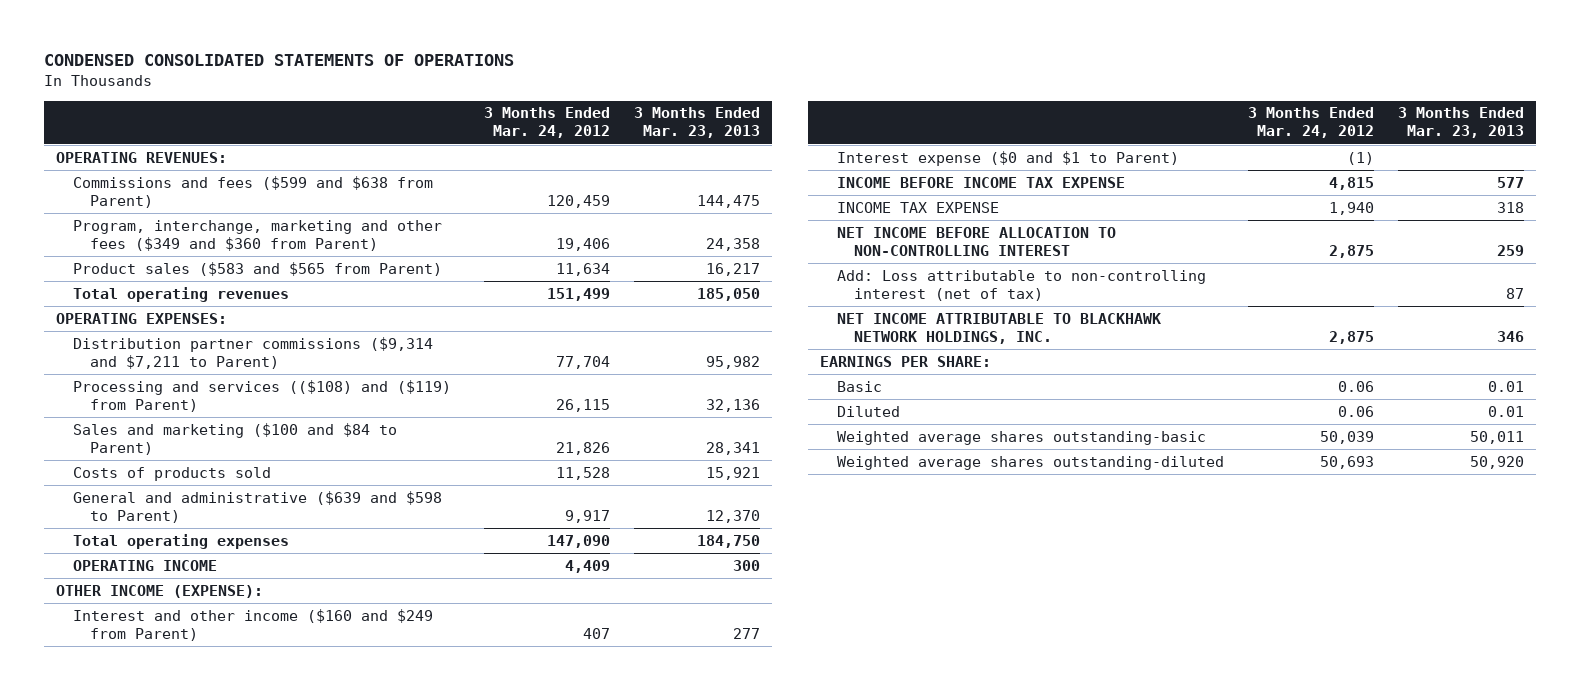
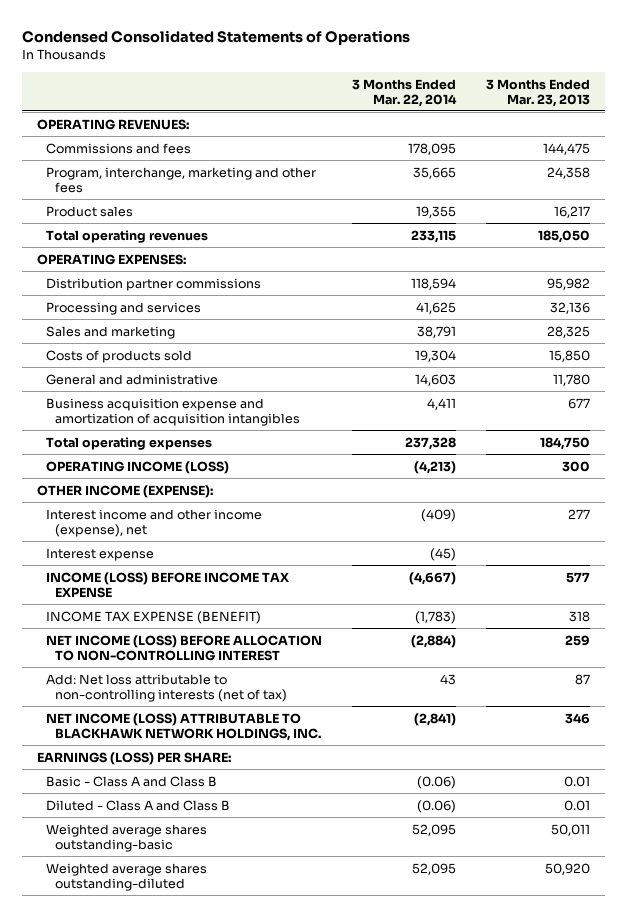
[43,54,514,67] CONDENSED CONSOLIDATED STATEMENTS OF OPERATIONS -> [22,30,411,46] Condensed Consolidated Statements of Operations
[483,107,610,139] 3 Months Ended Mar. 24, 2012 -> none
none -> [352,78,458,107] 3 Months Ended Mar. 22, 2014
[72,175,433,208] Commissions and fees ($599 and $638 from Parent) -> [46,142,192,154] Commissions and fees
[72,219,442,251] Program, interchange, marketing and other fees ($349 and $360 from Parent) -> [46,166,317,193] Program, interchange, marketing and other fees
[72,261,442,276] Product sales ($583 and $565 from Parent) -> [46,205,134,217] Product sales
[72,336,433,369] Distribution partner commissions ($9,314 and $7,211 to Parent) -> [46,277,262,291] Distribution partner commissions
[72,379,451,412] Processing and services (($108) and ($119) from Parent) -> [46,301,202,315] Processing and services
[72,422,397,455] Sales and marketing ($100 and $84 to Parent) -> [46,325,176,339] Sales and marketing
[705,441,760,455] 28,341 -> [547,325,591,338] 28,325
[705,466,760,480] 15,921 -> [549,349,591,362] 15,850
[72,490,442,523] General and administrative ($639 and $598 to Parent) -> [46,373,219,385] General and administrative
[705,509,760,523] 12,370 -> [553,373,591,386] 11,780
none -> [46,397,301,426] Business acquisition expense and amortization of acquisition intangibles
[72,559,217,571] OPERATING INCOME -> [46,460,230,474] OPERATING INCOME (LOSS)
[72,608,433,641] Interest and other income ($160 and $249 from Parent) -> [46,508,263,537] Interest income and other income (expense), net
[836,150,1179,166] Interest expense ($0 and $1 to Parent) -> [46,547,155,561] Interest expense
[836,176,1125,188] INCOME BEFORE INCOME TAX EXPENSE -> [46,571,290,598] INCOME (LOSS) BEFORE INCOME TAX EXPENSE
[836,201,999,213] INCOME TAX EXPENSE -> [46,610,262,624] INCOME TAX EXPENSE (BENEFIT)
[836,226,1116,256] NET INCOME BEFORE ALLOCATION TO NON-CONTROLLING INTEREST -> [46,634,323,661] NET INCOME (LOSS) BEFORE ALLOCATION TO NON-CONTROLLING INTEREST
[836,269,1206,301] Add: Loss attributable to non-controlling interest (net of tax) -> [46,673,288,702] Add: Net loss attributable to non-controlling interests (net of tax)
[836,312,1161,344] NET INCOME ATTRIBUTABLE TO BLACKHAWK NETWORK HOLDINGS, INC. -> [46,712,322,741] NET INCOME (LOSS) ATTRIBUTABLE TO BLACKHAWK NETWORK HOLDINGS, INC.
[819,355,991,367] EARNINGS PER SHARE: -> [37,751,232,765] EARNINGS (LOSS) PER SHARE:
[836,380,882,392] Basic -> [46,775,218,787] Basic - Class A and Class B
[836,405,900,417] Diluted -> [46,799,231,811] Diluted - Class A and Class B

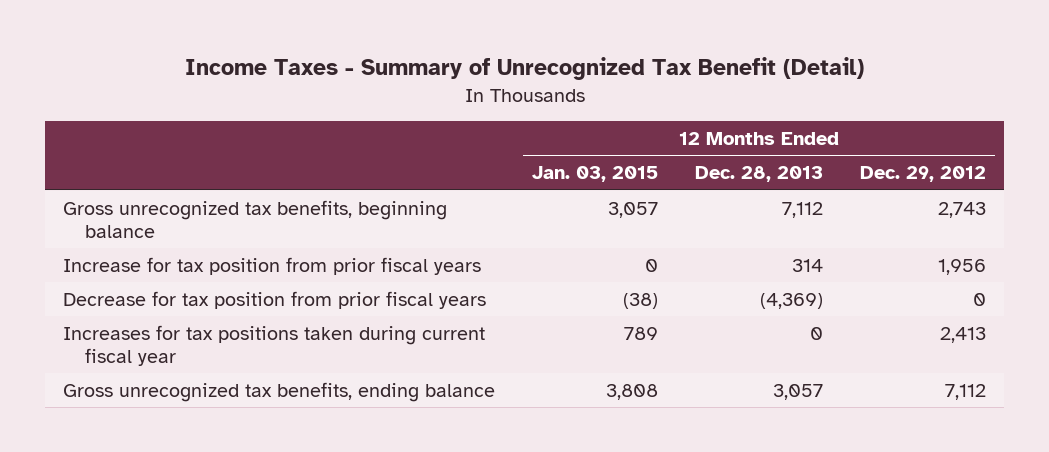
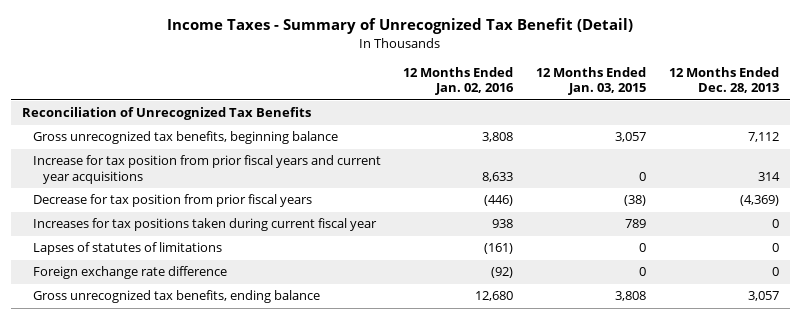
[859,166,986,183] Dec. 29, 2012 -> none
none -> [403,66,515,96] 12 Months Ended Jan. 02, 2016
none -> [22,107,312,121] Reconciliation of Unrecognized Tax Benefits
[63,256,482,275] Increase for tax position from prior fiscal years -> [32,155,381,184] Increase for tax position from prior fiscal years and current year acquisitions
none -> [32,242,222,256] Lapses of statutes of limitations
none -> [32,266,227,280] Foreign exchange rate difference

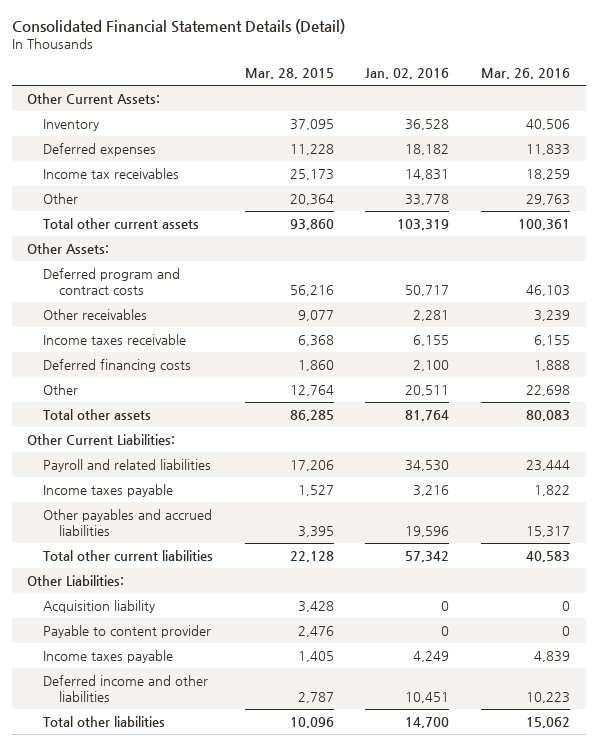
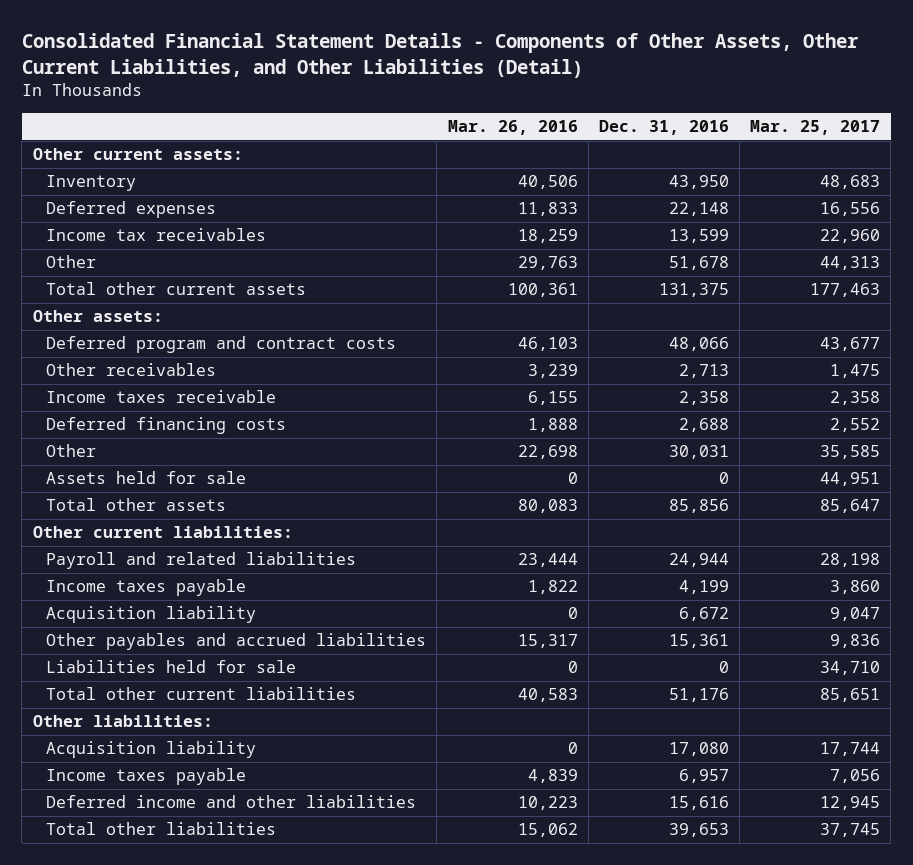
[11,18,345,34] Consolidated Financial Statement Details (Detail) -> [21,32,859,78] Consolidated Financial Statement Details - Components of Other Assets, Other Current Liabilities, and Other Liabilities (Detail)
[244,68,334,80] Mar. 28, 2015 -> none
[365,68,450,80] Jan. 02, 2016 -> none
none -> [598,120,729,136] Dec. 31, 2016
none -> [750,120,881,136] Mar. 25, 2017
[27,92,161,104] Other Current Assets: -> [32,148,243,161] Other current assets:
[27,242,110,254] Other Assets: -> [32,310,163,323] Other assets:
none -> [46,471,247,485] Assets held for sale
[27,433,176,445] Other Current Liabilities: -> [32,526,293,539] Other current liabilities:
none -> [46,606,257,624] Acquisition liability
none -> [46,660,297,674] Liabilities held for sale
[27,574,125,586] Other Liabilities: -> [32,715,213,728] Other liabilities:
[42,624,211,638] Payable to content provider -> none

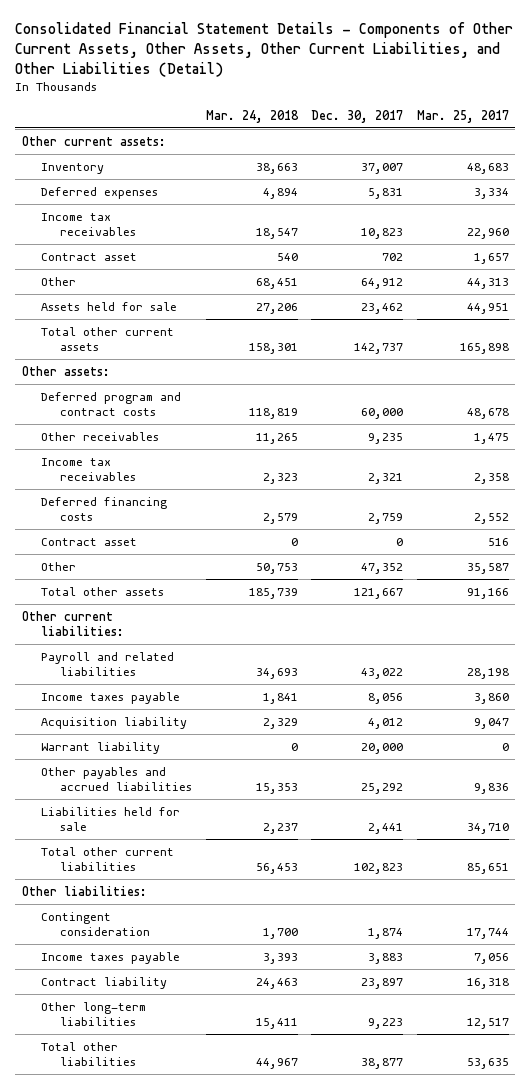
[21,32,859,78] Consolidated Financial Statement Details - Components of Other Assets, Other Current Liabilities, and Other Liabilities (Detail) -> [14,22,513,77] Consolidated Financial Statement Details - Components of Other Current Assets, Other Assets, Other Current Liabilities, and Other Liabilities (Detail)
[447,120,578,136] Mar. 26, 2016 -> none
[598,120,729,136] Dec. 31, 2016 -> none
none -> [205,109,299,123] Mar. 24, 2018
none -> [311,109,404,123] Dec. 30, 2017
[820,202,881,217] 16,556 -> [473,187,509,199] 3,334
none -> [40,252,137,261] Contract asset
[46,471,247,485] Assets held for sale -> [40,301,177,311] Assets held for sale
[810,283,881,298] 177,463 -> [459,342,509,354] 165,898
[820,337,881,352] 43,677 -> [466,407,509,419] 48,678
[46,390,277,404] Income taxes receivable -> [40,457,137,481] Income tax receivables
none -> [40,537,137,546] Contract asset
[820,445,881,460] 35,585 -> [466,562,509,574] 35,587
[820,499,881,514] 85,647 -> [466,587,509,599] 91,166
none -> [40,741,160,754] Warrant liability
[46,741,257,759] Acquisition liability -> [40,911,151,936] Contingent consideration
none -> [40,976,167,989] Contract liability
[46,795,417,809] Deferred income and other liabilities -> [40,1001,146,1026] Other long-term liabilities
[820,796,881,811] 12,945 -> [466,1017,509,1029] 12,517
[820,823,881,838] 37,745 -> [466,1057,509,1069] 53,635

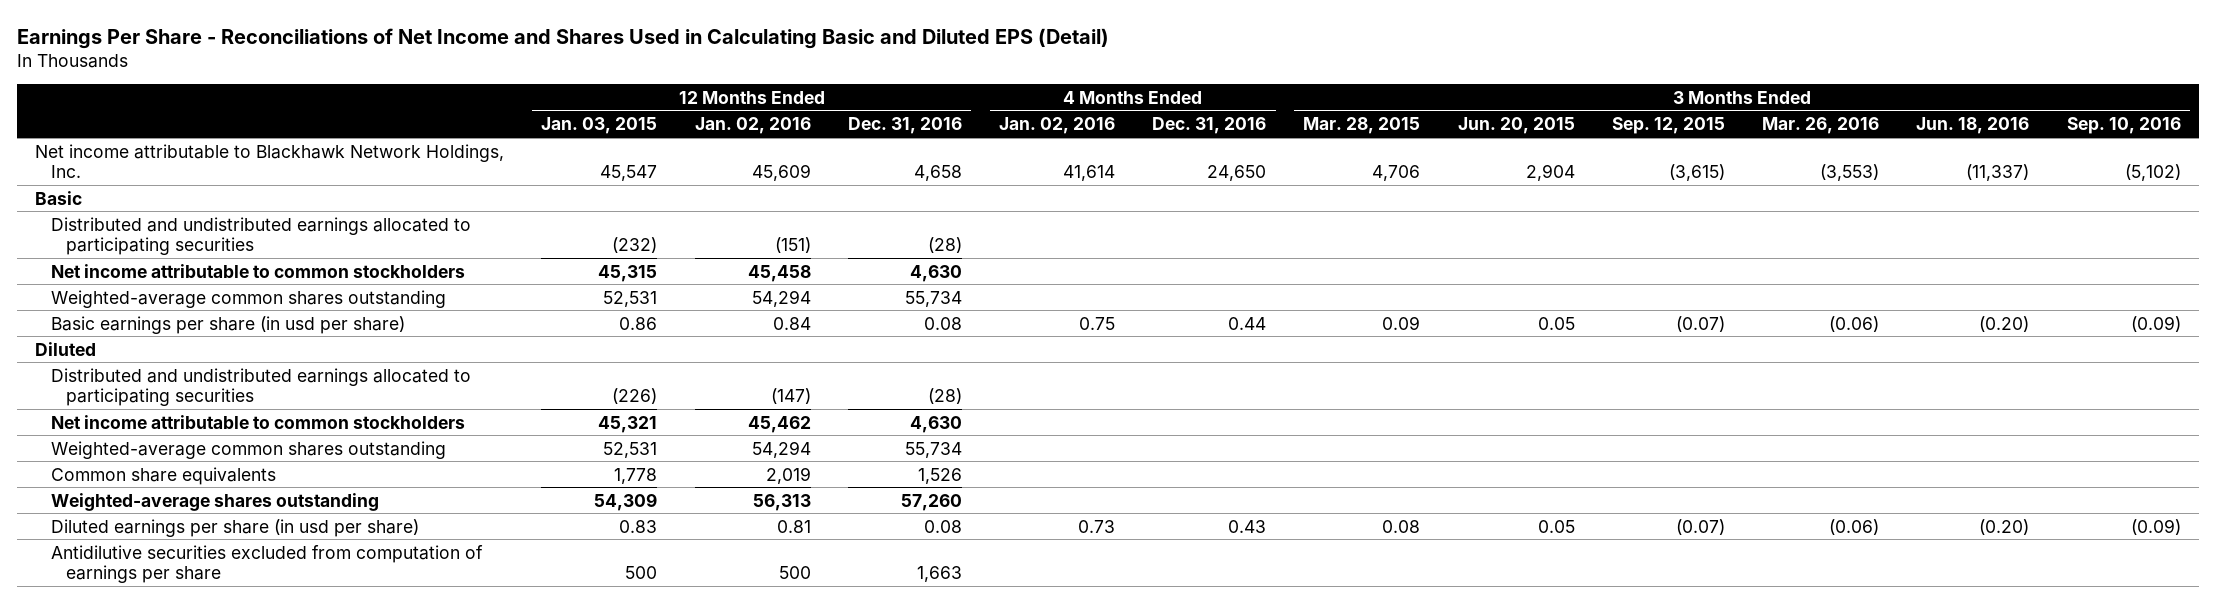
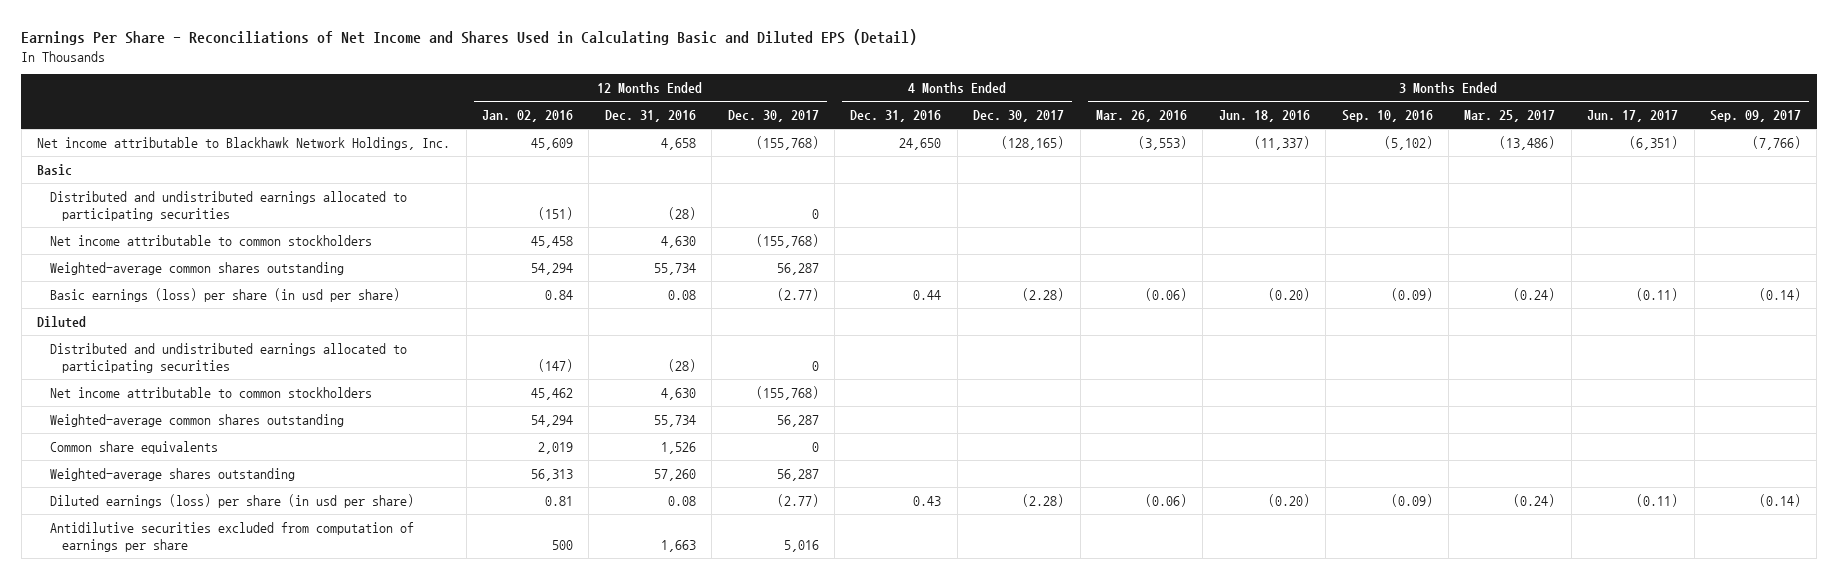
[541,117,658,135] Jan. 03, 2015 -> none
[999,117,1116,135] Jan. 02, 2016 -> none
[1303,117,1421,135] Mar. 28, 2015 -> none
[1457,117,1575,135] Jun. 20, 2015 -> none
[1611,117,1725,135] Sep. 12, 2015 -> none
none -> [727,110,819,123] Dec. 30, 2017
none -> [973,110,1065,123] Dec. 30, 2017
none -> [1464,110,1556,123] Mar. 25, 2017
none -> [1587,110,1679,123] Jun. 17, 2017
none -> [1709,110,1801,123] Sep. 09, 2017
[50,315,405,334] Basic earnings per share (in usd per share) -> [49,287,400,302] Basic earnings (loss) per share (in usd per share)
[50,518,419,537] Diluted earnings per share (in usd per share) -> [49,493,414,508] Diluted earnings (loss) per share (in usd per share)

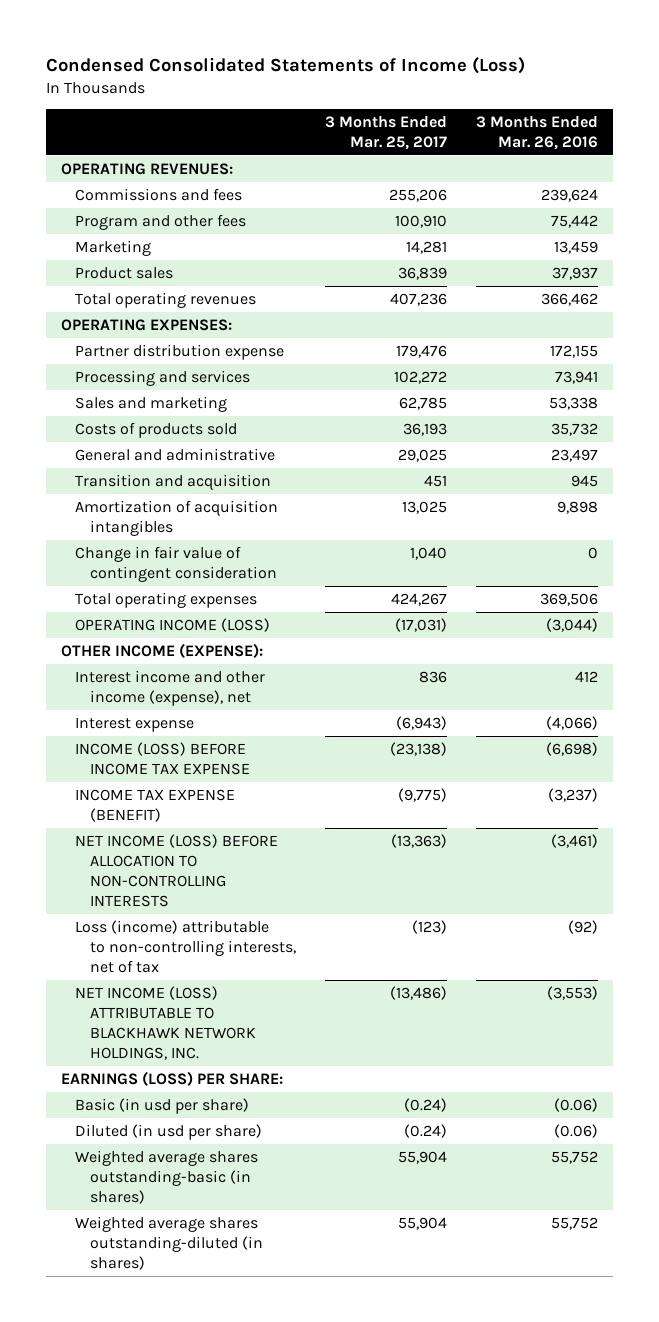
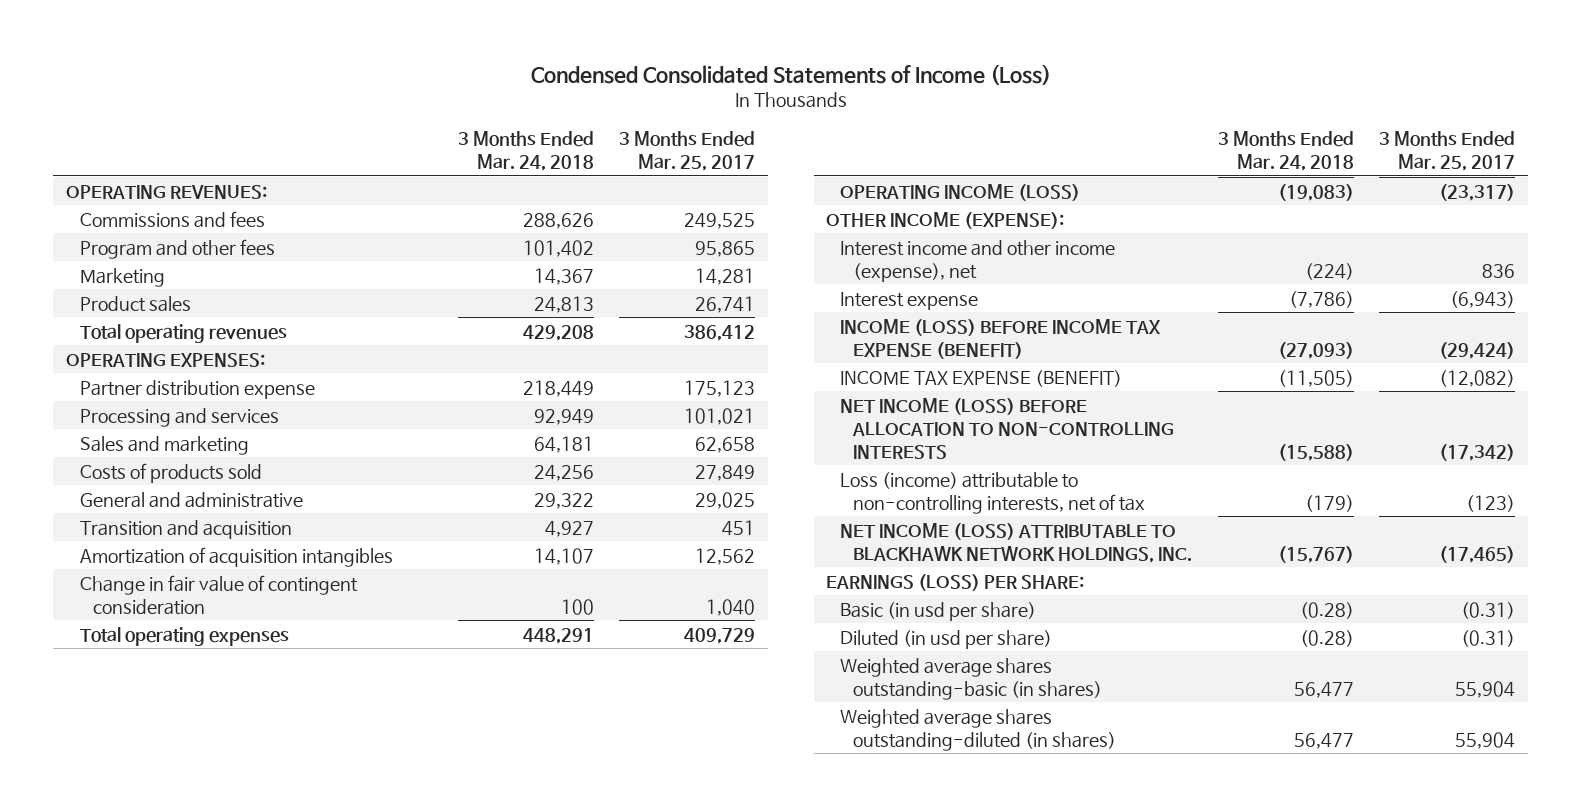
[476,115,599,150] 3 Months Ended Mar. 26, 2016 -> none
none -> [457,131,594,172] 3 Months Ended Mar. 24, 2018
[389,189,448,203] 255,206 -> [684,212,756,229] 249,525
[395,215,448,229] 100,910 -> [695,240,756,257] 95,865
[398,267,448,281] 36,839 -> [695,295,756,313] 26,741
[390,293,448,307] 407,236 -> [684,324,756,341] 386,412
[396,345,448,359] 179,476 -> [684,379,756,397] 175,123
[394,371,448,385] 102,272 -> [684,407,756,425] 101,021
[399,397,448,411] 62,785 -> [695,436,756,453] 62,658
[403,423,448,437] 36,193 -> [695,464,756,481] 27,849
[402,501,448,515] 13,025 -> [695,547,756,565] 12,562
[391,593,448,607] 424,267 -> [684,627,756,644] 409,729
[395,618,448,633] (17,031) -> [1439,183,1516,201] (23,317)
[75,742,251,776] INCOME (LOSS) BEFORE INCOME TAX EXPENSE -> [839,318,1161,359] INCOME (LOSS) BEFORE INCOME TAX EXPENSE (BENEFIT)
[390,742,448,757] (23,138) -> [1439,341,1516,359] (29,424)
[398,788,448,803] (9,775) -> [1439,369,1516,387] (12,082)
[391,834,448,849] (13,363) -> [1439,443,1516,461] (17,342)
[390,986,448,1001] (13,486) -> [1439,545,1516,563] (17,465)
[404,1098,448,1113] (0.24) -> [1461,601,1516,619] (0.31)
[404,1124,448,1139] (0.24) -> [1461,629,1516,647] (0.31)

